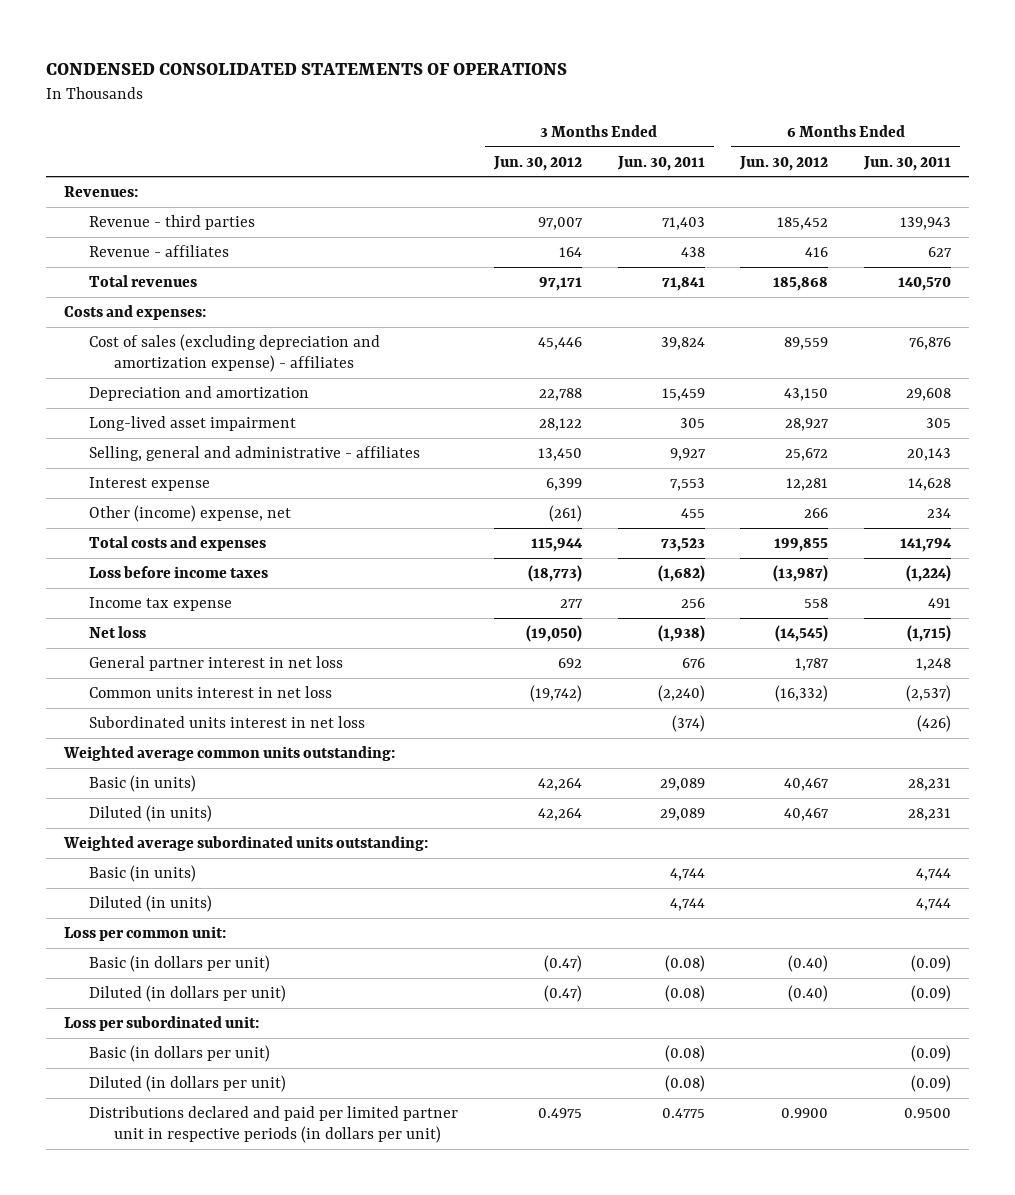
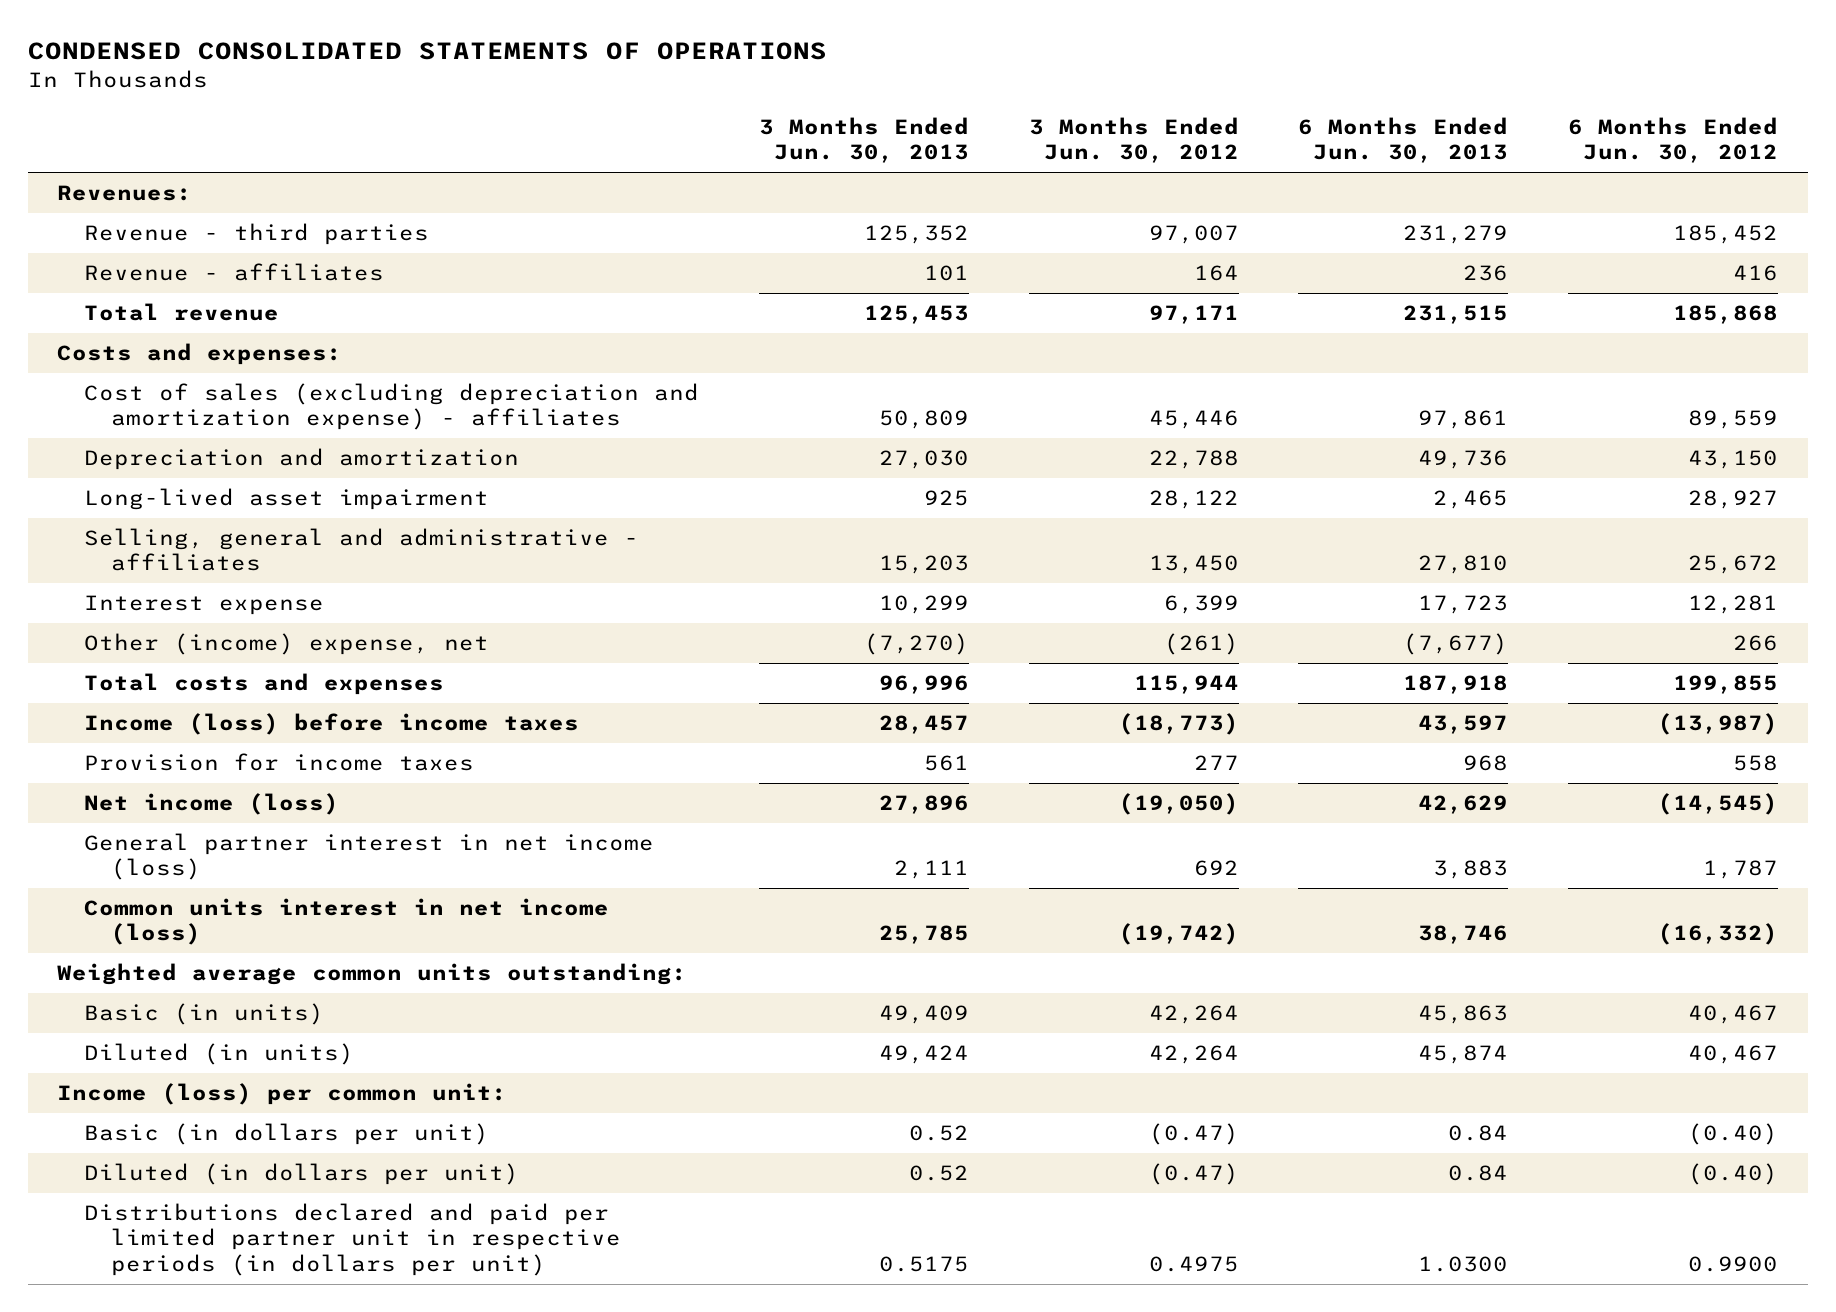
[616,155,705,171] Jun. 30, 2011 -> none
[863,155,952,171] Jun. 30, 2011 -> none
none -> [758,116,969,164] 3 Months Ended Jun. 30, 2013
none -> [1298,116,1509,164] 6 Months Ended Jun. 30, 2013
[89,274,198,287] Total revenues -> [84,302,280,321] Total revenue
[89,715,366,728] Subordinated units interest in net loss -> none
[89,565,269,578] Loss before income taxes -> [84,712,580,735] Income (loss) before income taxes
[89,596,233,611] Income tax expense -> [84,752,475,771] Provision for income taxes
[89,625,147,638] Net loss -> [84,792,340,815] Net income (loss)
[89,655,344,671] General partner interest in net loss -> [84,832,655,881] General partner interest in net income (loss)
[89,685,333,698] Common units interest in net loss -> [84,897,610,946] Common units interest in net income (loss)
[63,835,429,851] Weighted average subordinated units outstanding: -> none
[89,864,197,882] Basic (in units) -> none
[89,894,213,912] Diluted (in units) -> none
[64,925,227,941] Loss per common unit: -> [57,1082,508,1105] Income (loss) per common unit:
[64,1015,260,1031] Loss per subordinated unit: -> none
[89,1044,271,1062] Basic (in dollars per unit) -> none
[89,1074,287,1092] Diluted (in dollars per unit) -> none

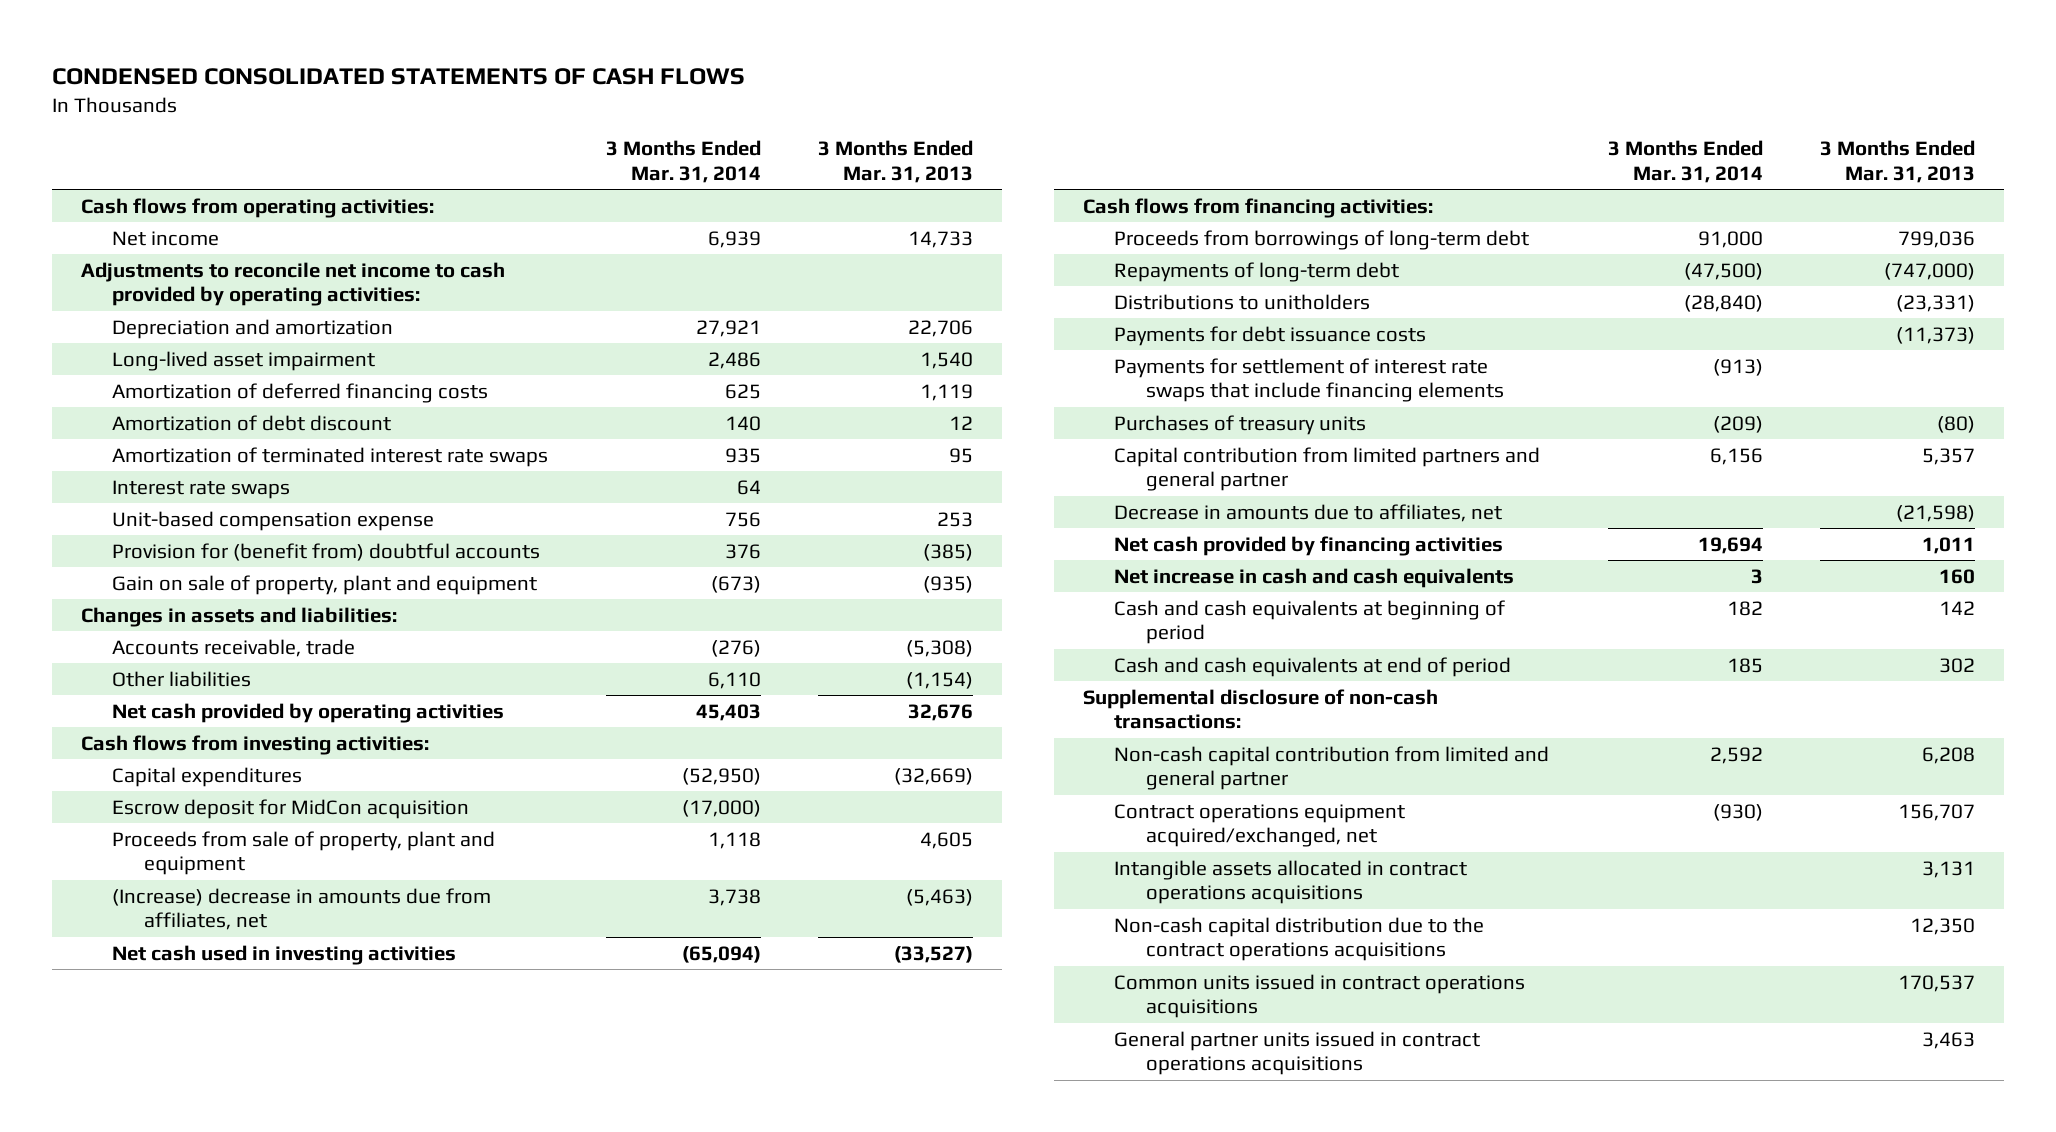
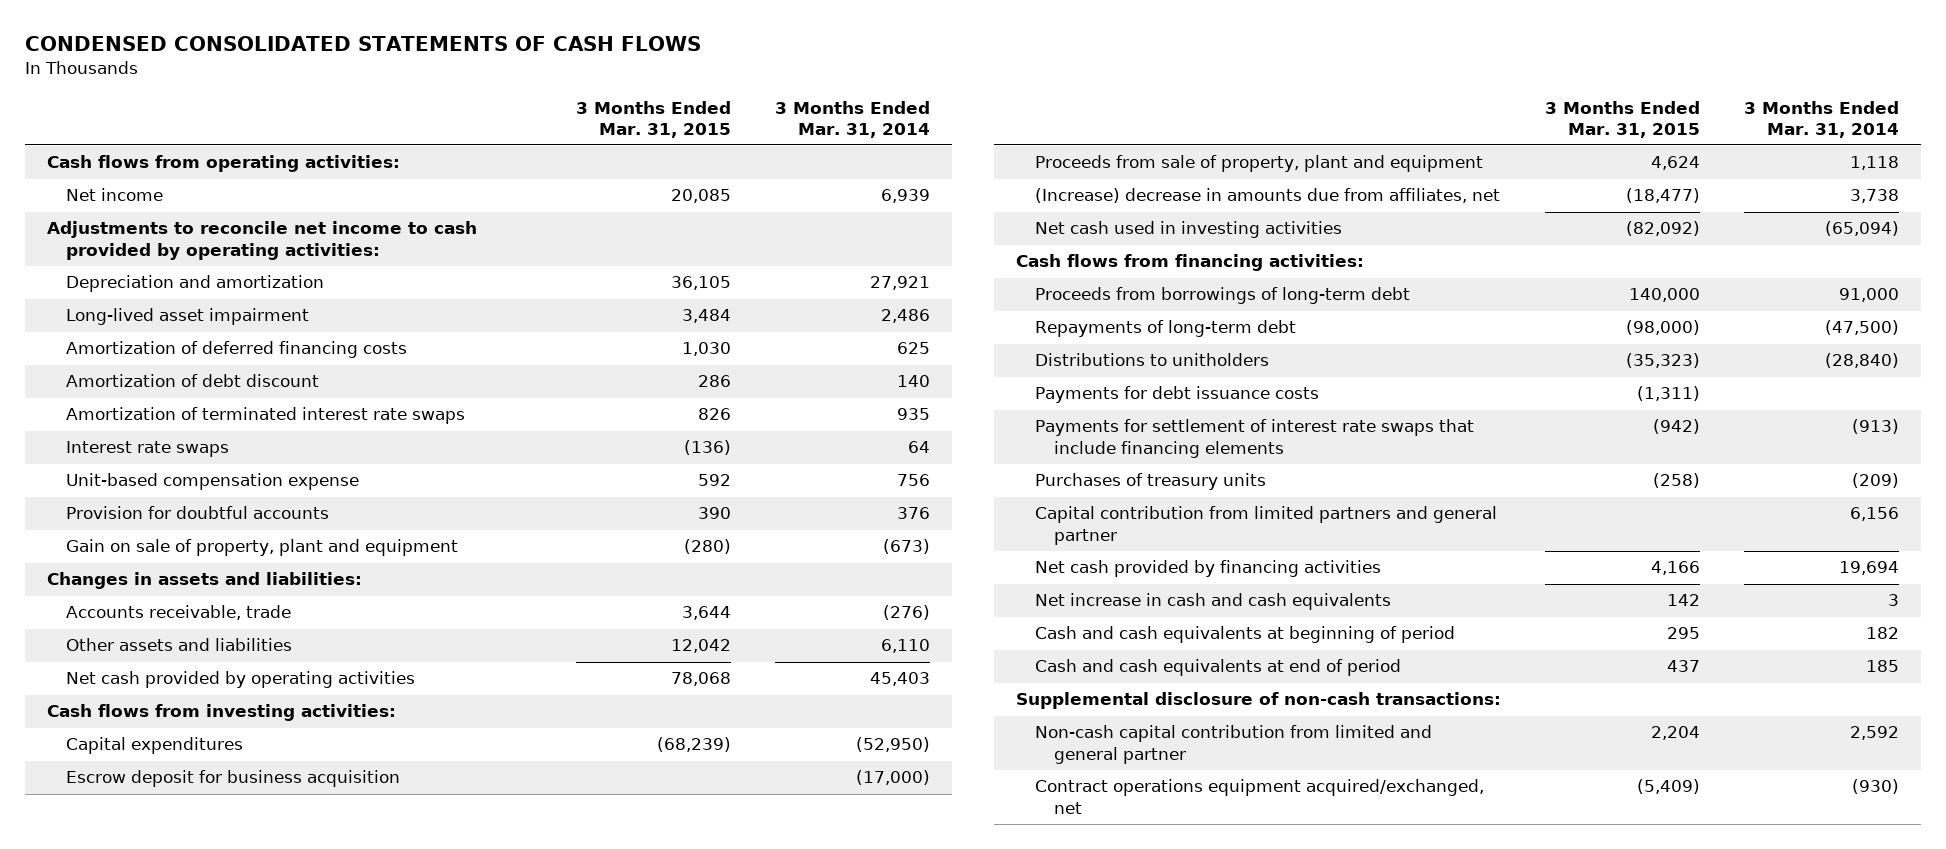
[818,140,974,184] 3 Months Ended Mar. 31, 2013 -> none
none -> [575,100,731,138] 3 Months Ended Mar. 31, 2015
[112,542,541,561] Provision for (benefit from) doubtful accounts -> [65,506,329,520] Provision for doubtful accounts
[112,670,252,687] Other liabilities -> [65,638,292,652] Other assets and liabilities
[112,798,470,819] Escrow deposit for MidCon acquisition -> [65,770,400,788] Escrow deposit for business acquisition
[1114,503,1503,522] Decrease in amounts due to affiliates, net -> none
[1114,859,1468,905] Intangible assets allocated in contract operations acquisitions -> none
[1114,916,1485,962] Non-cash capital distribution due to the contract operations acquisitions -> none
[1114,973,1526,1019] Common units issued in contract operations acquisitions -> none
[1114,1030,1481,1076] General partner units issued in contract operations acquisitions -> none

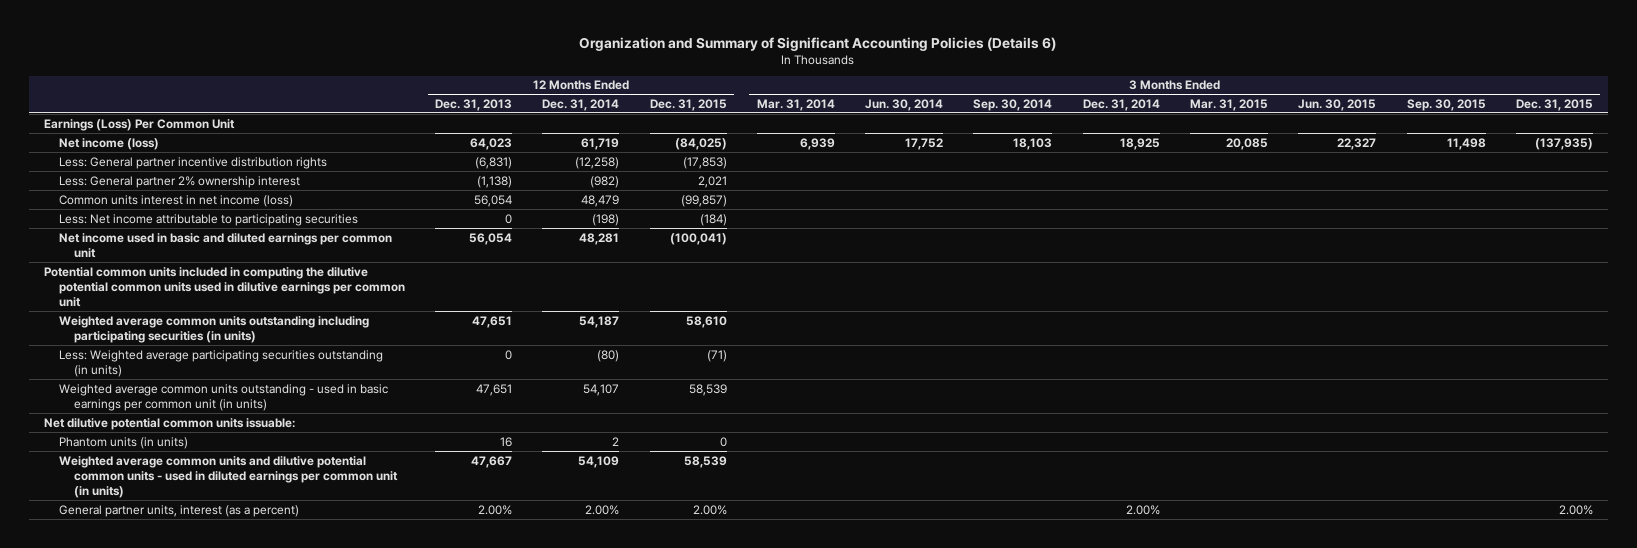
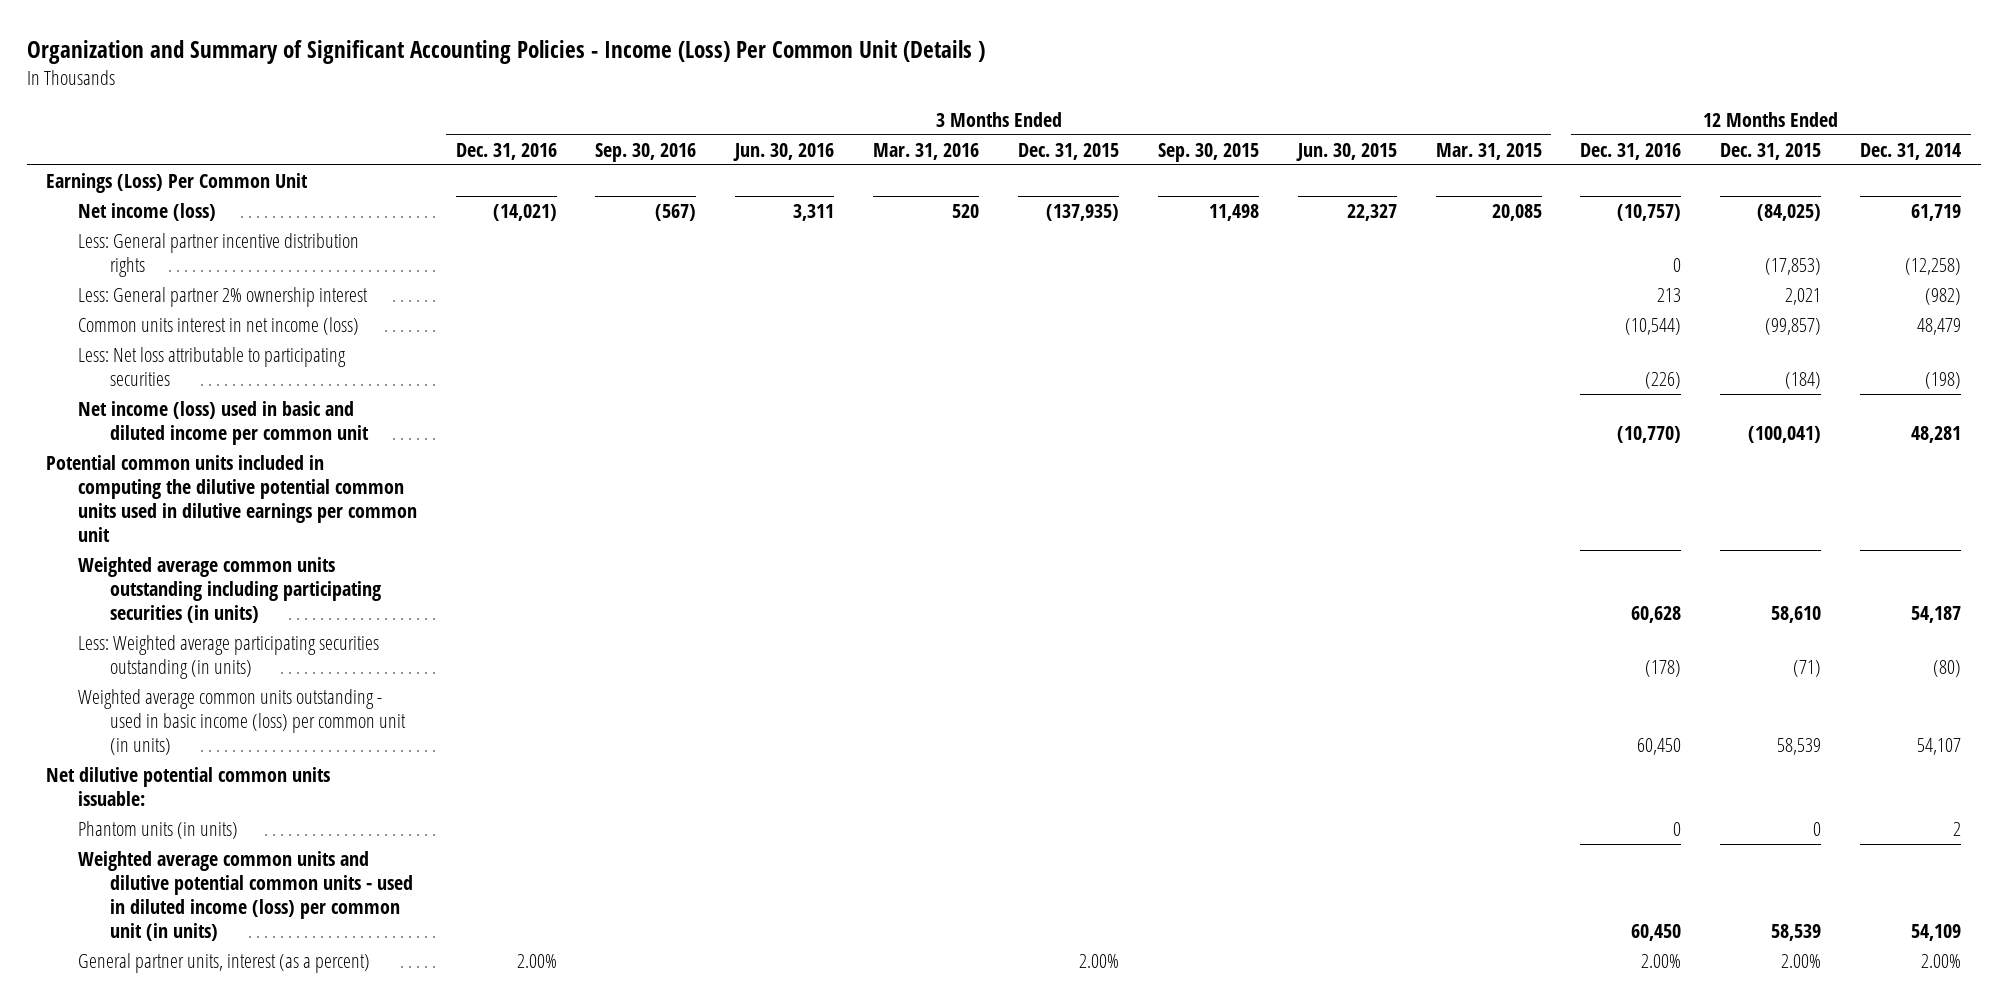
[579,36,1057,51] Organization and Summary of Significant Accounting Policies (Details 6) -> [26,39,985,64] Organization and Summary of Significant Accounting Policies - Income (Loss) Per Common Unit (Details )
[435,98,513,111] Dec. 31, 2013 -> none
[756,98,835,111] Mar. 31, 2014 -> none
[865,98,944,111] Jun. 30, 2014 -> none
[973,98,1053,111] Sep. 30, 2014 -> none
[1082,98,1160,111] Dec. 31, 2014 -> none
none -> [455,143,557,161] Dec. 31, 2016
none -> [595,143,697,163] Sep. 30, 2016
none -> [733,143,835,162] Jun. 30, 2016
none -> [873,143,980,161] Mar. 31, 2016
none -> [1580,143,1682,161] Dec. 31, 2016
[58,213,358,226] Less: Net income attributable to participating securities -> [77,347,346,387] Less: Net loss attributable to participating securities
[58,232,392,258] Net income used in basic and diluted earnings per common unit -> [77,401,369,446] Net income (loss) used in basic and diluted income per common unit
[58,383,388,411] Weighted average common units outstanding - used in basic earnings per common unit (in units) -> [77,689,406,756] Weighted average common units outstanding - used in basic income (loss) per common unit (in units)
[58,455,398,498] Weighted average common units and dilutive potential common units - used in diluted earnings per common unit (in units) -> [77,851,413,941] Weighted average common units and dilutive potential common units - used in diluted income (loss) per common unit (in units)

